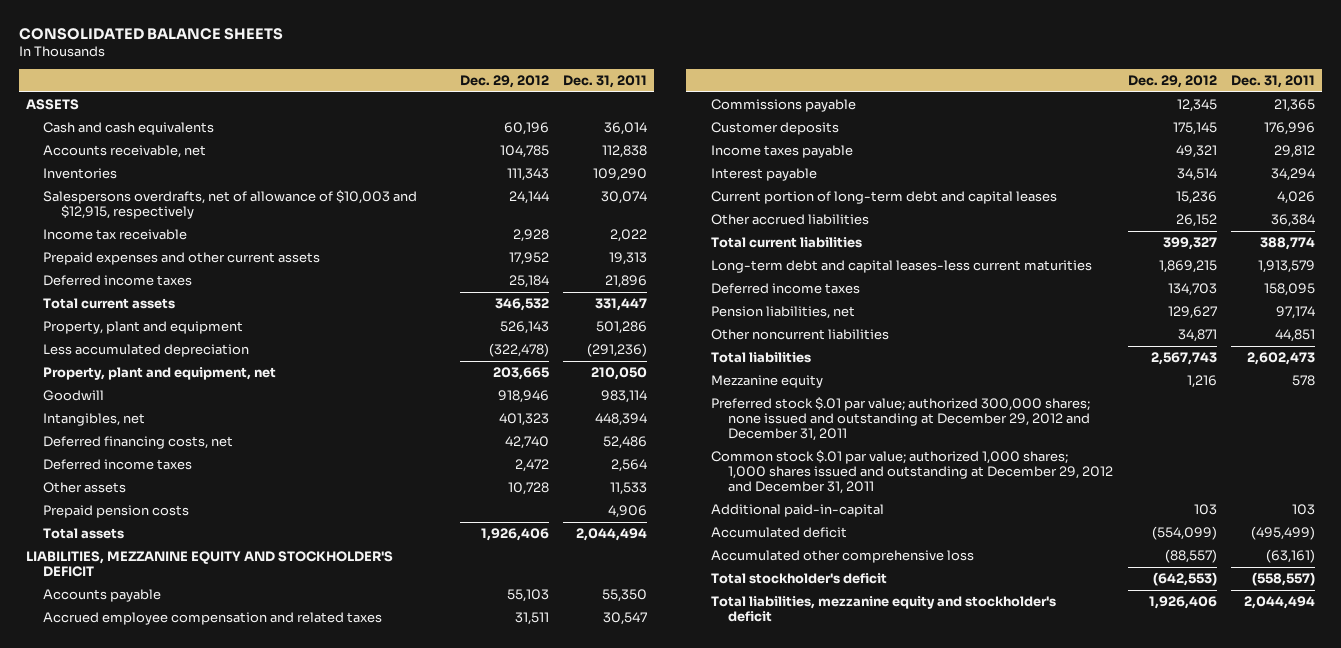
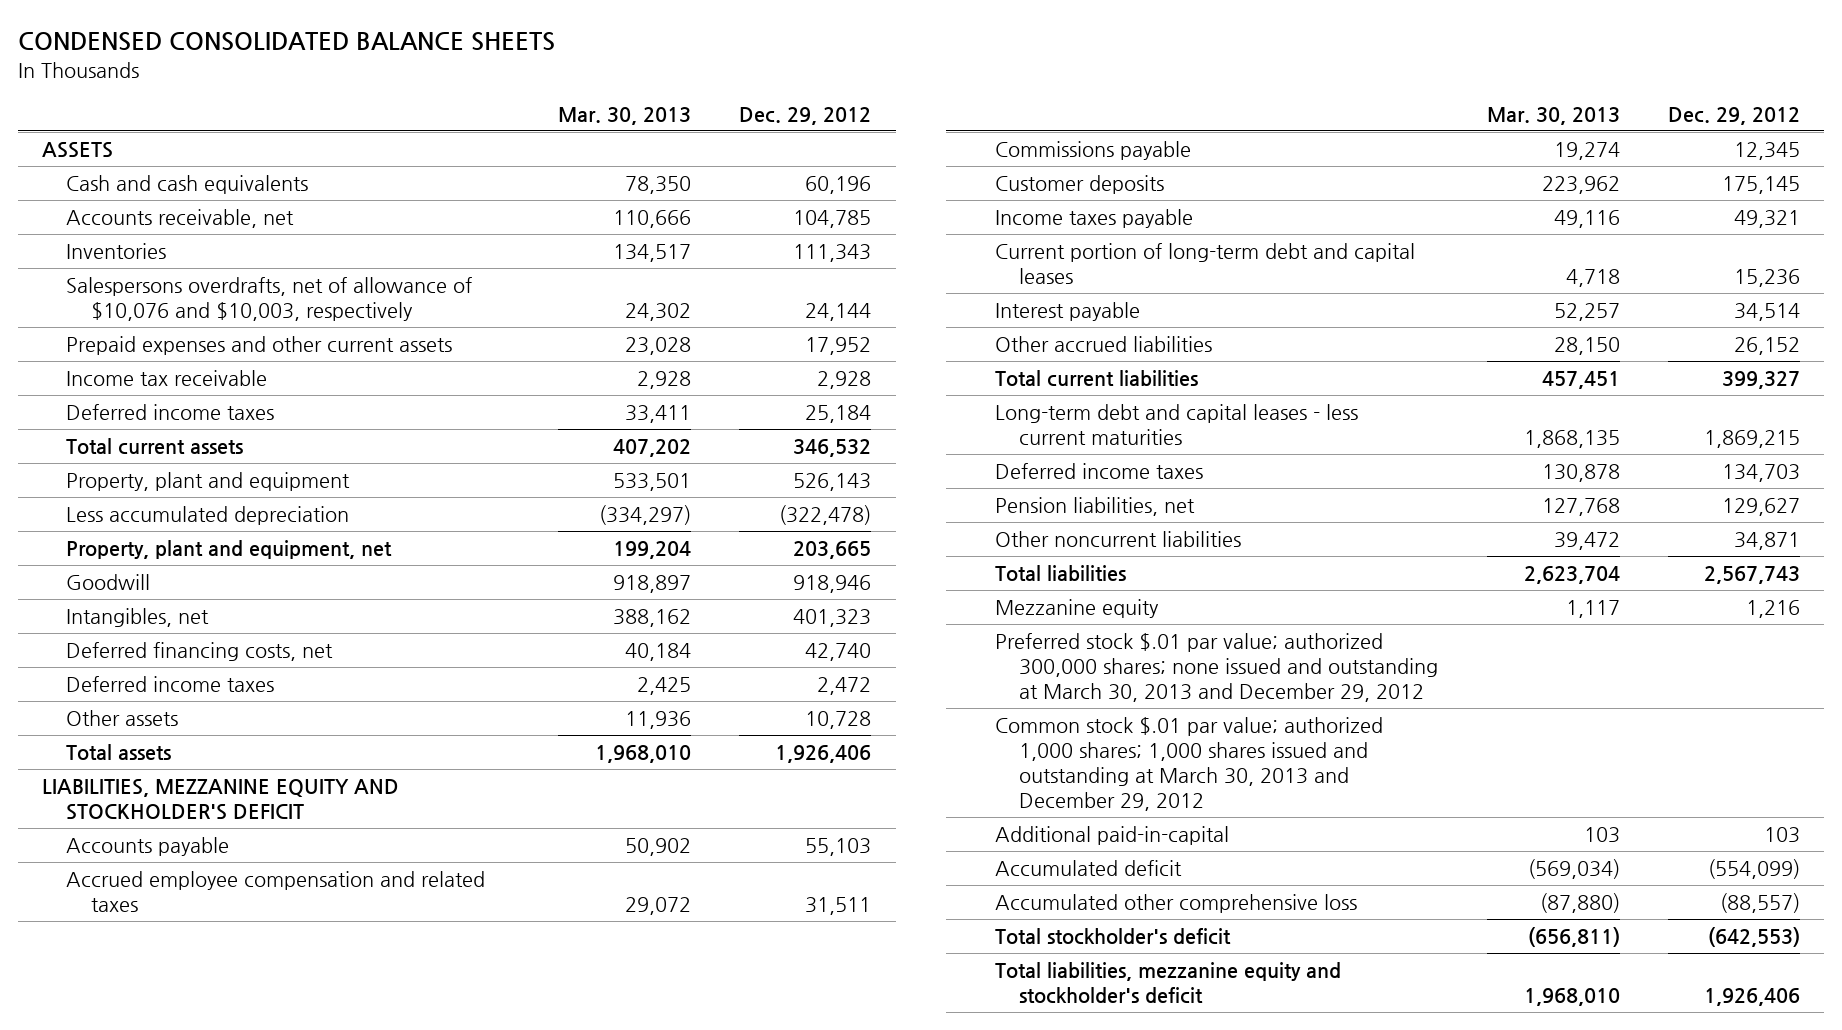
[18,27,283,40] CONSOLIDATED BALANCE SHEETS -> [17,32,555,52] CONDENSED CONSOLIDATED BALANCE SHEETS
[563,74,648,88] Dec. 31, 2011 -> none
none -> [558,106,692,125] Mar. 30, 2013
[43,190,418,220] Salespersons overdrafts, net of allowance of $10,003 and $12,915, respectively -> [66,276,473,322] Salespersons overdrafts, net of allowance of $10,076 and $10,003, respectively
[43,229,188,241] Income tax receivable -> [66,369,268,386] Income tax receivable
[43,505,190,519] Prepaid pension costs -> none
[710,168,817,182] Interest payable -> [994,301,1140,321] Interest payable
[710,260,1092,274] Long-term debt and capital leases-less current maturities -> [994,403,1358,446] Long-term debt and capital leases - less current maturities
[710,397,1091,441] Preferred stock $.01 par value; authorized 300,000 shares; none issued and outstanding at December 29, 2012 and December 31, 2011 -> [994,632,1439,703] Preferred stock $.01 par value; authorized 300,000 shares; none issued and outstanding at March 30, 2013 and December 29, 2012
[710,450,1114,494] Common stock $.01 par value; authorized 1,000 shares; 1,000 shares issued and outstanding at December 29, 2012 and December 31, 2011 -> [994,716,1383,812] Common stock $.01 par value; authorized 1,000 shares; 1,000 shares issued and outstanding at March 30, 2013 and December 29, 2012

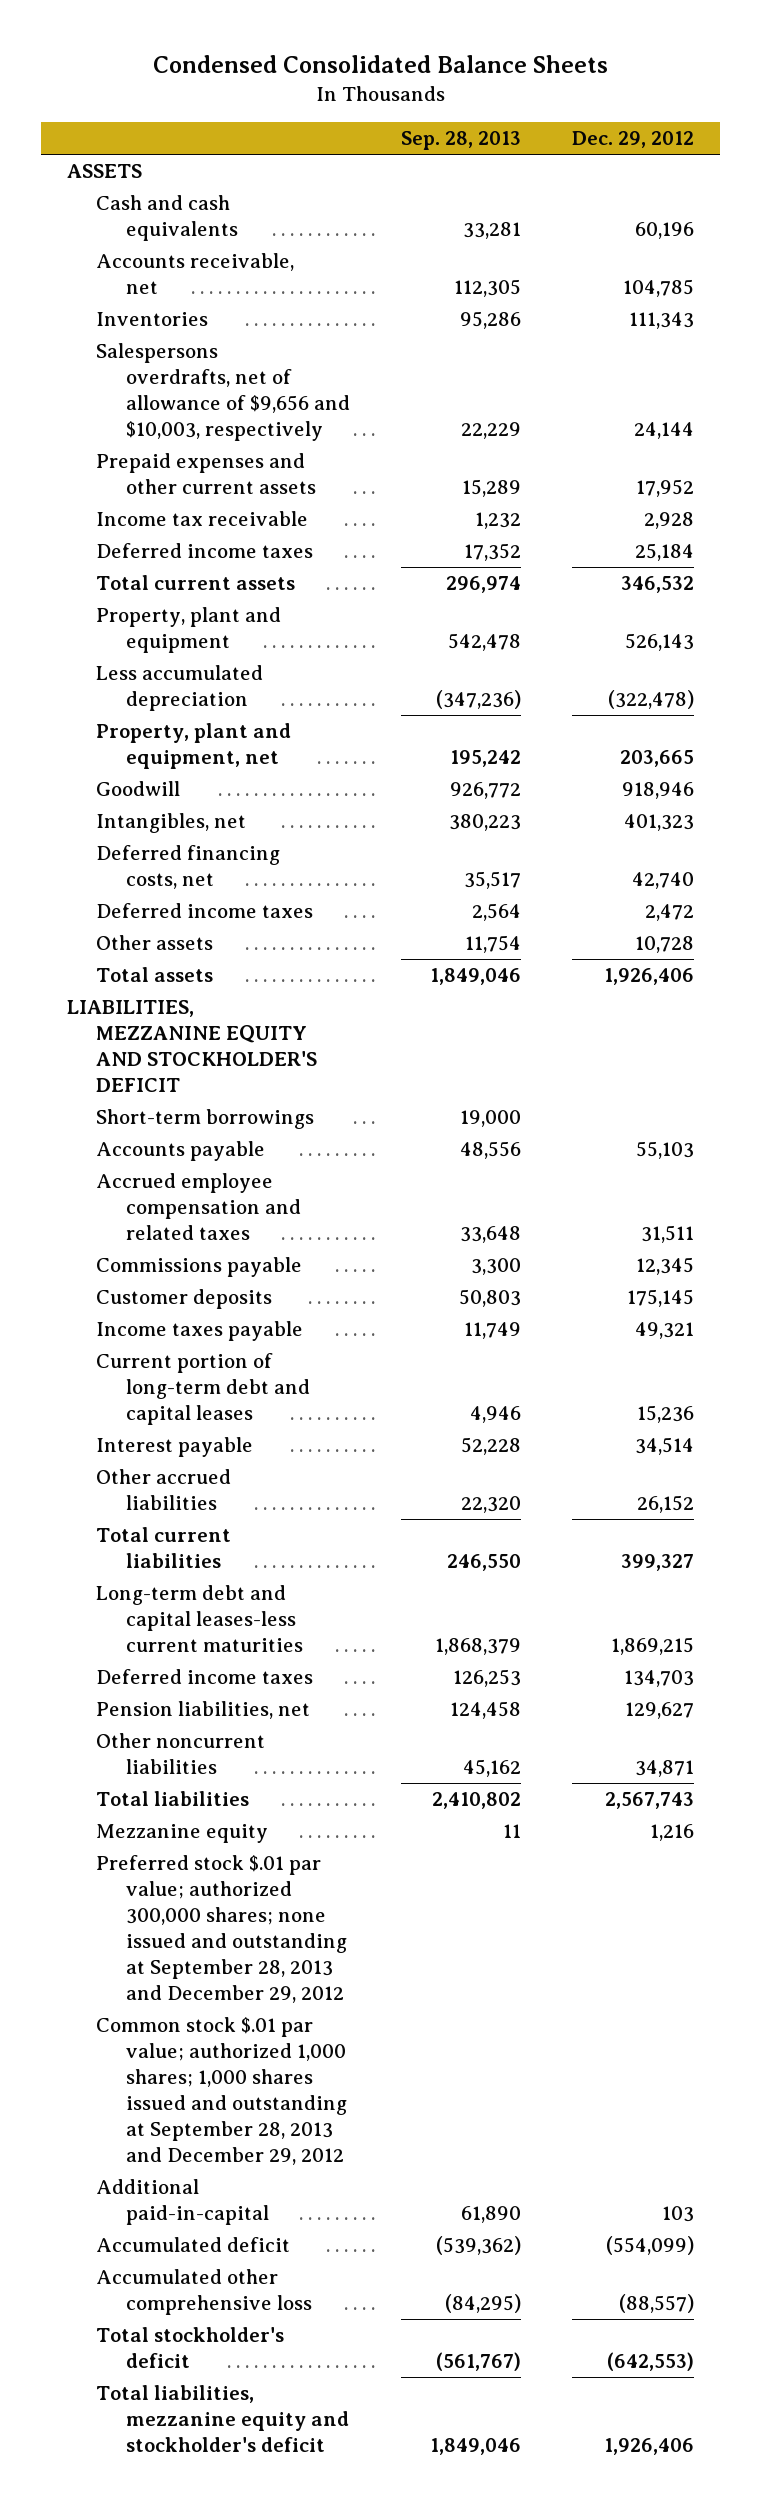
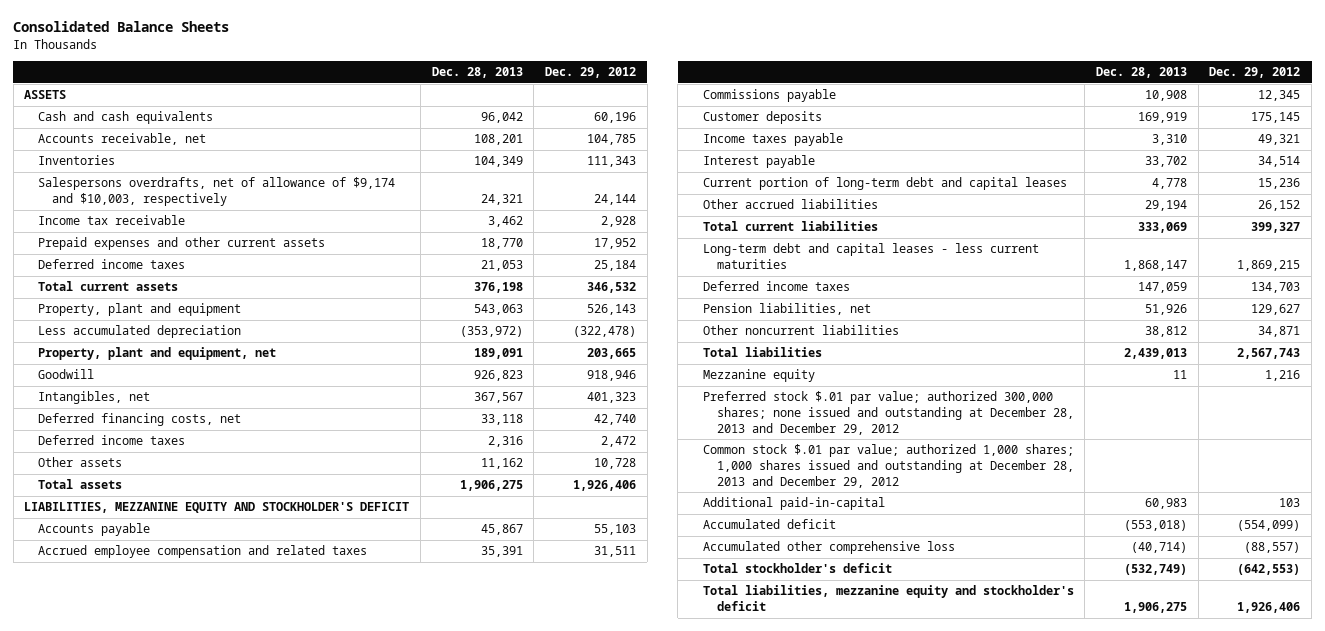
[152,55,608,74] Condensed Consolidated Balance Sheets -> [13,21,230,33] Consolidated Balance Sheets
[401,131,522,151] Sep. 28, 2013 -> none
none -> [431,67,523,79] Dec. 28, 2013
[96,343,350,442] Salespersons overdrafts, net of allowance of $9,656 and $10,003, respectively -> [38,177,396,207] Salespersons overdrafts, net of allowance of $9,174 and $10,003, respectively
[96,453,316,495] Prepaid expenses and other current assets -> [38,237,326,251] Prepaid expenses and other current assets
[96,1109,315,1130] Short-term borrowings -> none
[96,1353,310,1426] Current portion of long-term debt and capital leases -> [702,177,1067,191] Current portion of long-term debt and capital leases
[96,1585,303,1653] Long-term debt and capital leases-less current maturities -> [702,243,1039,270] Long-term debt and capital leases - less current maturities
[96,1855,347,2004] Preferred stock $.01 par value; authorized 300,000 shares; none issued and outstanding at September 28, 2013 and December 29, 2012 -> [702,391,1074,435] Preferred stock $.01 par value; authorized 300,000 shares; none issued and outstanding at December 28, 2013 and December 29, 2012
[96,2017,347,2166] Common stock $.01 par value; authorized 1,000 shares; 1,000 shares issued and outstanding at September 28, 2013 and December 29, 2012 -> [702,444,1074,488] Common stock $.01 par value; authorized 1,000 shares; 1,000 shares issued and outstanding at December 28, 2013 and December 29, 2012

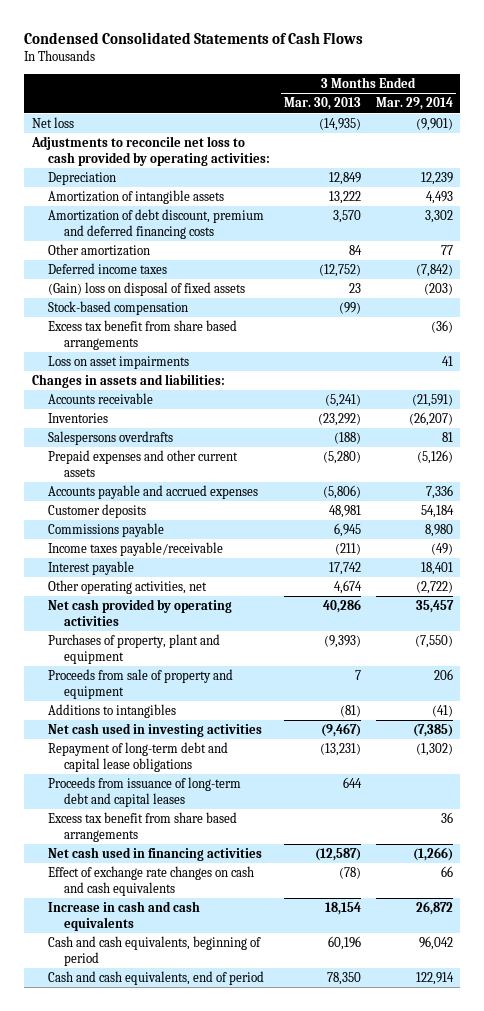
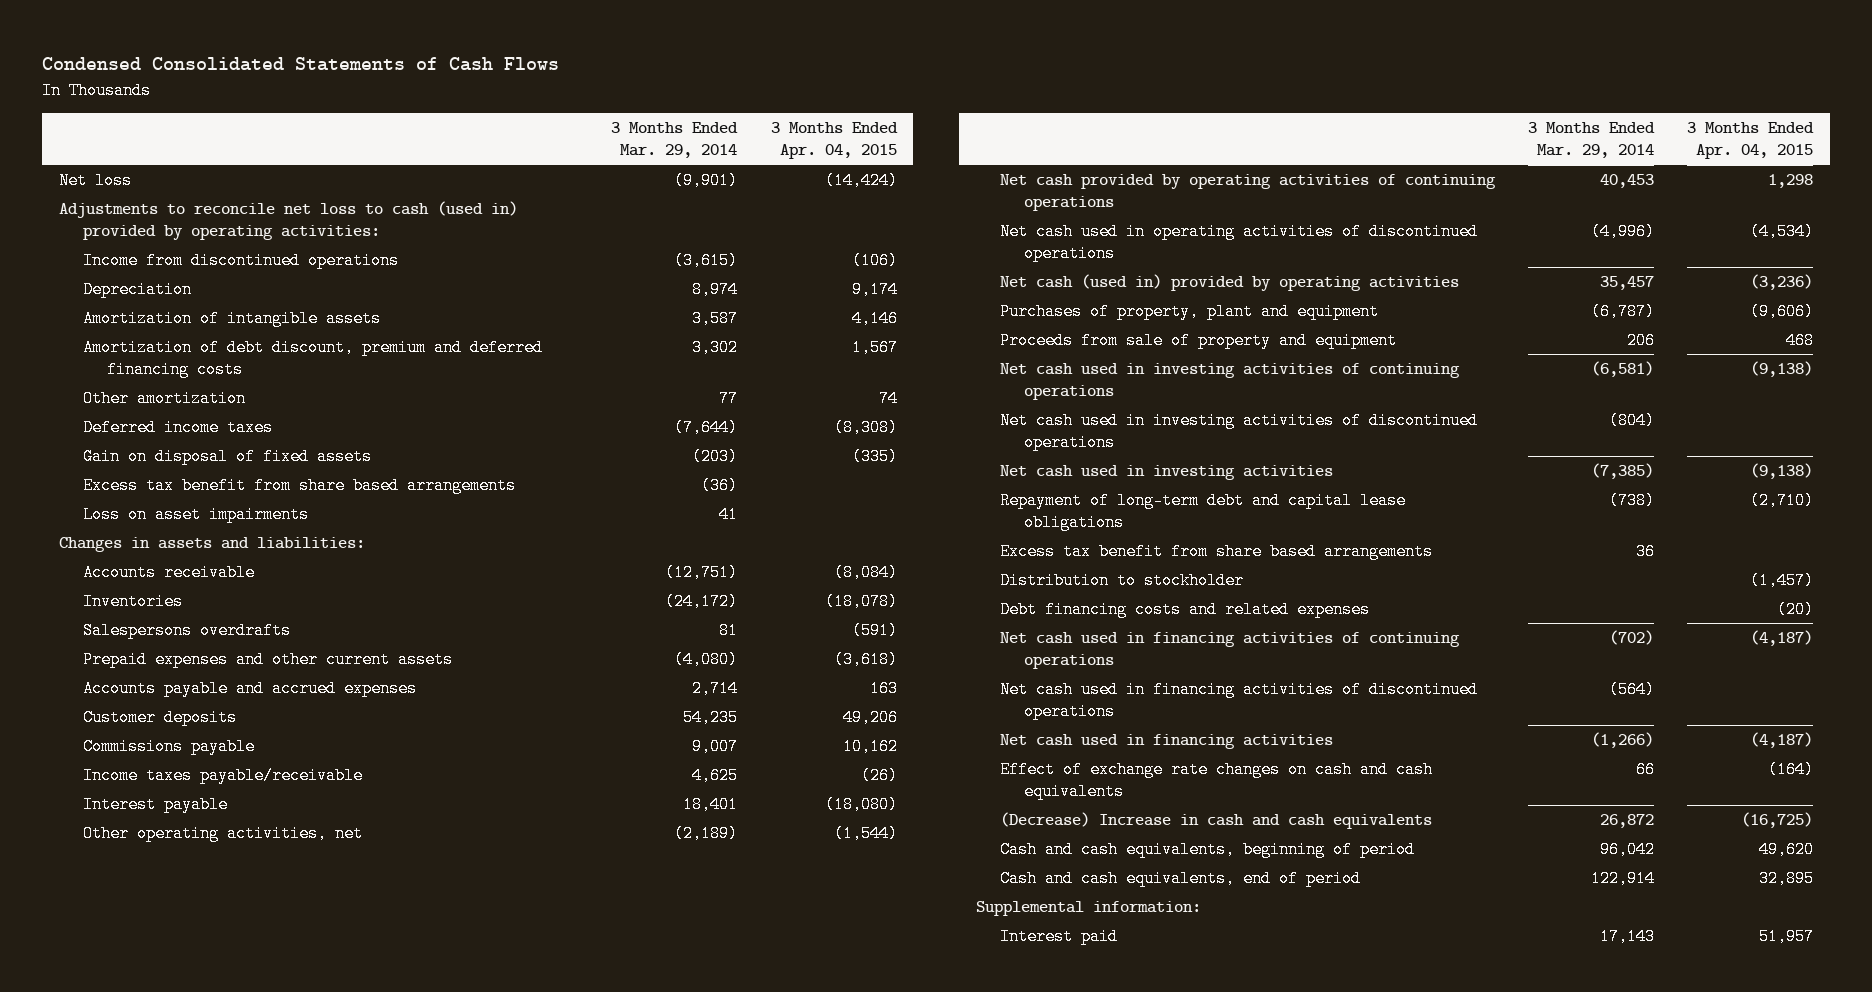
[284,97,362,111] Mar. 30, 2013 -> none
none -> [770,122,898,160] 3 Months Ended Apr. 04, 2015
[30,136,270,166] Adjustments to reconcile net loss to cash provided by operating activities: -> [59,201,519,241] Adjustments to reconcile net loss to cash (used in) provided by operating activities:
none -> [83,252,400,270] Income from discontinued operations
[420,172,453,186] 12,239 -> [692,281,739,299] 8,974
[425,191,453,205] 4,493 -> [692,310,739,328] 3,587
[47,301,188,316] Stock-based compensation -> none
[415,264,453,278] (7,842) -> [674,419,739,437] (7,644)
[47,282,245,297] (Gain) loss on disposal of fixed assets -> [83,448,373,466] Gain on disposal of fixed assets
[411,394,453,408] (21,591) -> [665,564,739,582] (12,751)
[408,412,453,427] (26,207) -> [665,593,739,611] (24,172)
[416,450,453,465] (5,126) -> [674,651,739,669] (4,080)
[425,485,453,500] 7,336 -> [692,680,739,698] 2,714
[420,505,454,519] 54,184 -> [683,709,739,727] 54,235
[424,524,453,538] 8,980 -> [692,738,739,756] 9,007
[430,543,453,556] (49) -> [692,767,739,785] 4,625
[415,581,453,595] (2,722) -> [674,825,739,843] (2,189)
none -> [999,174,1496,212] Net cash provided by operating activities of continuing operations
none -> [999,223,1478,263] Net cash used in operating activities of discontinued operations
[47,599,232,626] Net cash provided by operating activities -> [999,274,1459,292] Net cash (used in) provided by operating activities
[414,635,453,649] (7,550) -> [1591,303,1656,321] (6,787)
[47,704,176,719] Additions to intangibles -> none
none -> [999,363,1460,401] Net cash used in investing activities of continuing operations
none -> [999,412,1478,452] Net cash used in investing activities of discontinued operations
[47,777,241,807] Proceeds from issuance of long-term debt and capital leases -> none
[415,743,453,757] (1,302) -> [1609,492,1656,510] (738)
none -> [999,572,1244,590] Distribution to stockholder
none -> [999,601,1370,619] Debt financing costs and related expenses
none -> [999,632,1460,670] Net cash used in financing activities of continuing operations
none -> [999,681,1478,721] Net cash used in financing activities of discontinued operations
[47,901,200,931] Increase in cash and cash equivalents -> [999,812,1432,830] (Decrease) Increase in cash and cash equivalents
none -> [975,901,1201,917] Supplemental information:
none -> [999,928,1118,946] Interest paid

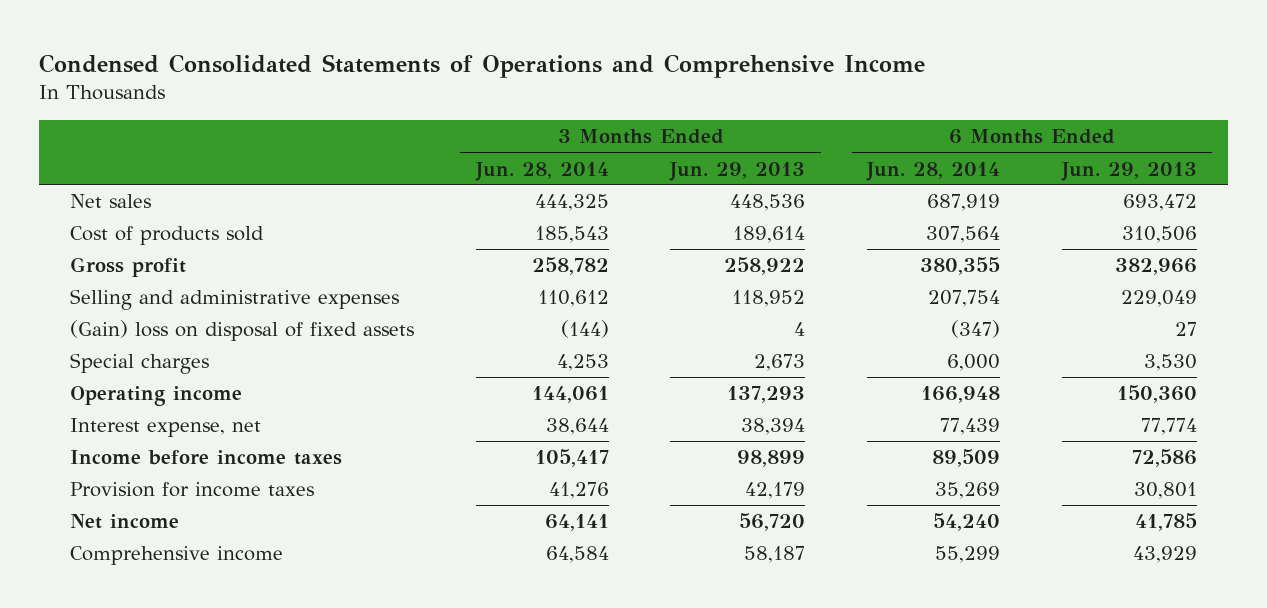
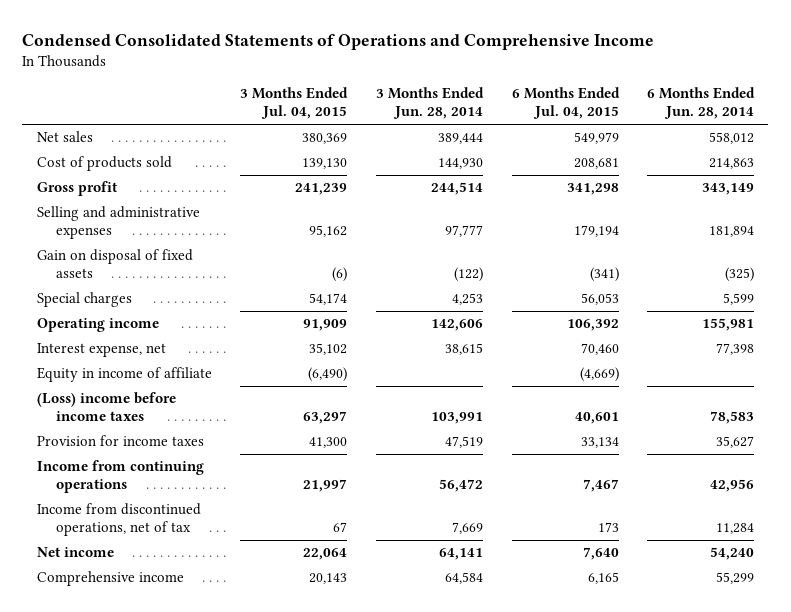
[669,161,806,181] Jun. 29, 2013 -> none
[1060,161,1197,181] Jun. 29, 2013 -> none
none -> [240,87,349,120] 3 Months Ended Jul. 04, 2015
none -> [511,87,620,120] 6 Months Ended Jul. 04, 2015
[534,194,609,212] 444,325 -> [437,133,483,145] 389,444
[927,194,1001,212] 687,919 -> [709,132,755,145] 558,012
[534,226,609,244] 185,543 -> [437,158,483,170] 144,930
[926,226,1001,244] 307,564 -> [709,158,755,170] 214,863
[531,257,609,276] 258,782 -> [430,182,483,196] 244,514
[920,257,1001,276] 380,355 -> [702,183,755,196] 343,149
[537,290,609,308] 110,612 -> [444,225,483,238] 97,777
[928,290,1001,308] 207,754 -> [709,226,755,238] 181,894
[70,320,415,342] (Gain) loss on disposal of fixed assets -> [36,249,193,279] Gain on disposal of fixed assets
[560,320,609,339] (144) -> [453,267,483,283] (122)
[951,320,1001,339] (347) -> [725,267,755,283] (325)
[947,354,1001,372] 6,000 -> [723,293,755,306] 5,599
[531,386,609,404] 144,061 -> [430,319,483,332] 142,606
[921,386,1001,404] 166,948 -> [702,318,755,332] 155,981
[545,418,609,436] 38,644 -> [444,343,483,356] 38,615
[940,418,1001,436] 77,439 -> [716,343,755,356] 77,398
none -> [36,367,212,383] Equity in income of affiliate
[70,450,343,466] Income before income taxes -> [36,392,176,422] (Loss) income before income taxes
[534,449,609,468] 105,417 -> [430,412,483,425] 103,991
[932,449,1001,468] 89,509 -> [710,411,755,425] 78,583
[548,482,609,500] 41,276 -> [444,436,483,449] 47,519
[935,482,1001,500] 35,269 -> [716,436,755,449] 35,627
none -> [36,460,204,494] Income from continuing operations
none -> [36,503,201,537] Income from discontinued operations, net of tax

